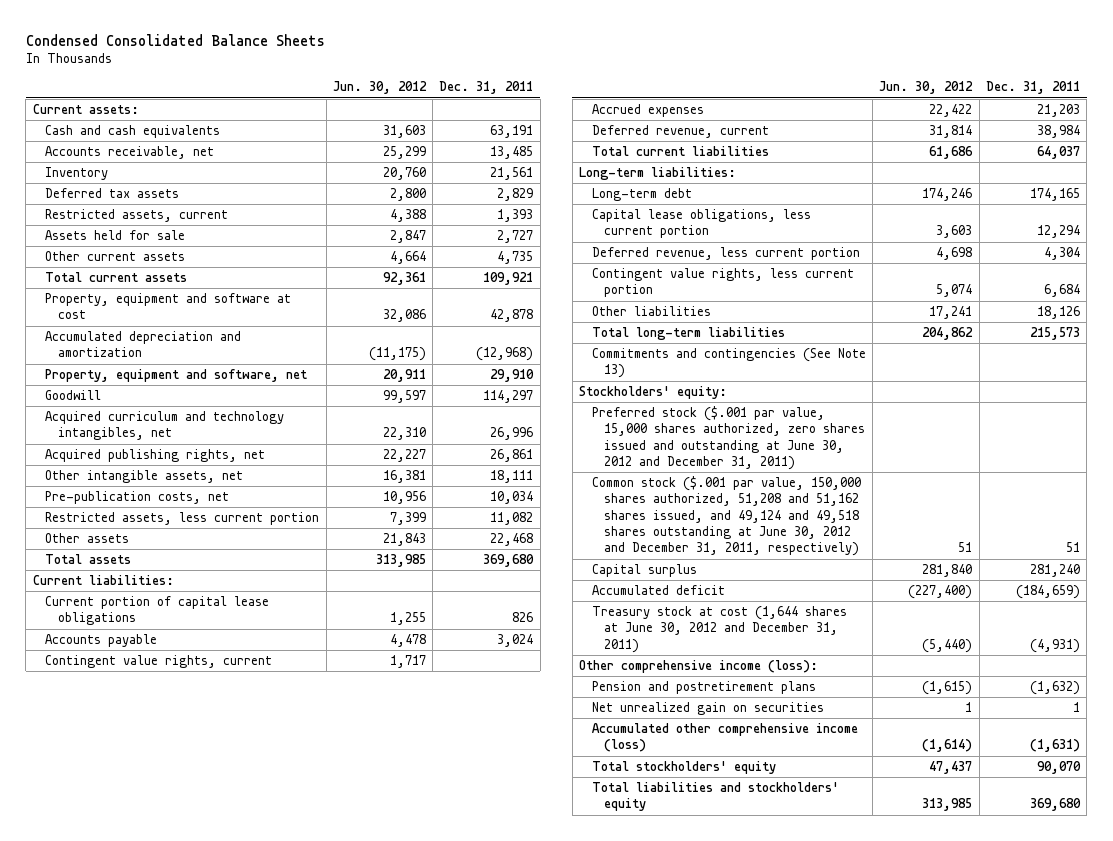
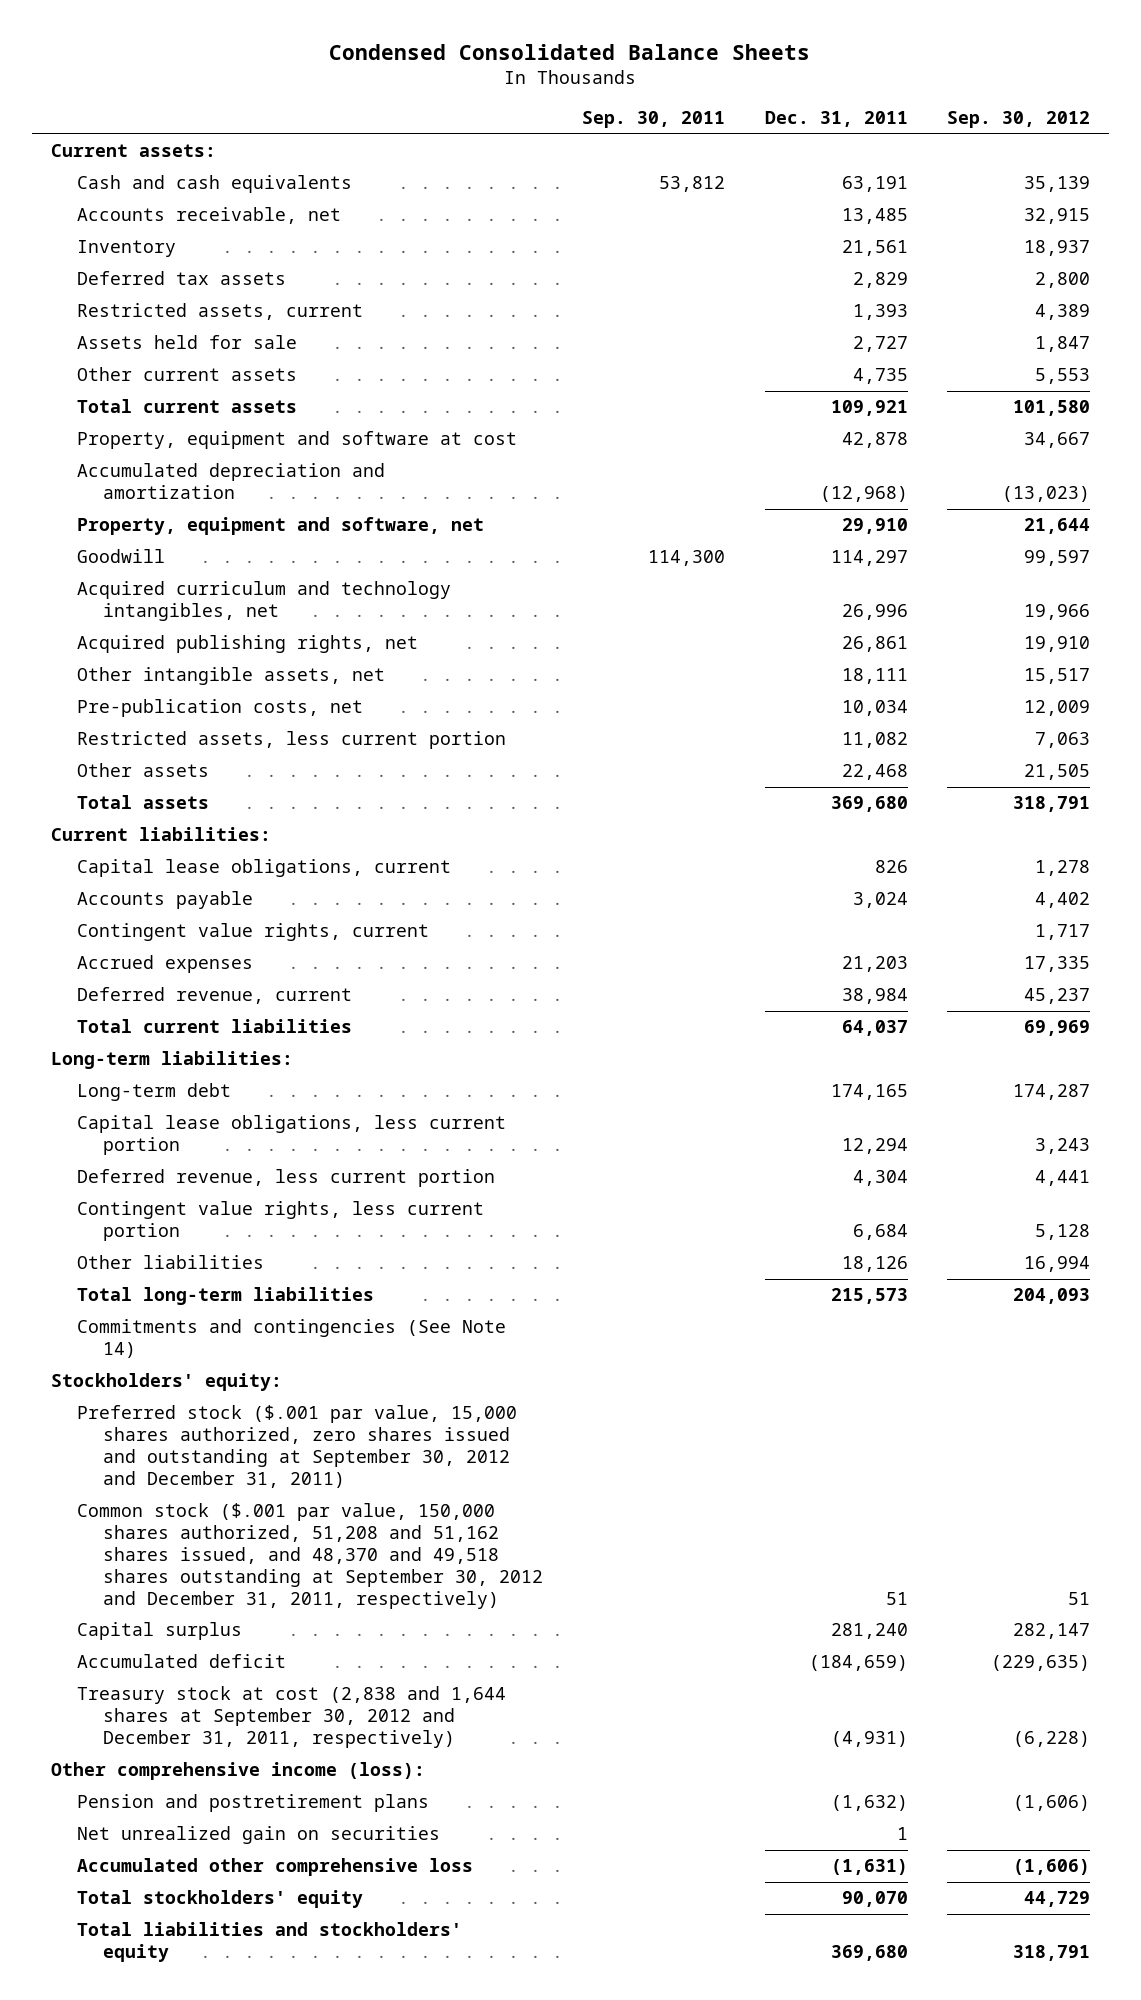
[332,81,427,95] Jun. 30, 2012 -> none
none -> [582,111,726,129] Sep. 30, 2011
none -> [946,111,1090,129] Sep. 30, 2012
[45,596,270,626] Current portion of capital lease obligations -> [77,859,452,878] Capital lease obligations, current
[591,348,866,379] Commitments and contingencies (See Note 13) -> [77,1319,507,1359] Commitments and contingencies (See Note 14)
[591,406,866,471] Preferred stock ($.001 par value, 15,000 shares authorized, zero shares issued and outstanding at June 30, 2012 and December 31, 2011) -> [77,1405,518,1489] Preferred stock ($.001 par value, 15,000 shares authorized, zero shares issued and outstanding at September 30, 2012 and December 31, 2011)
[591,476,861,557] Common stock ($.001 par value, 150,000 shares authorized, 51,208 and 51,162 shares issued, and 49,124 and 49,518 shares outstanding at June 30, 2012 and December 31, 2011, respectively) -> [77,1503,544,1610] Common stock ($.001 par value, 150,000 shares authorized, 51,208 and 51,162 shares issued, and 48,370 and 49,518 shares outstanding at September 30, 2012 and December 31, 2011, respectively)
[591,606,847,653] Treasury stock at cost (1,644 shares at June 30, 2012 and December 31, 2011) -> [77,1686,507,1749] Treasury stock at cost (2,838 and 1,644 shares at September 30, 2012 and December 31, 2011, respectively)
[591,723,858,753] Accumulated other comprehensive income (loss) -> [77,1858,474,1877] Accumulated other comprehensive loss

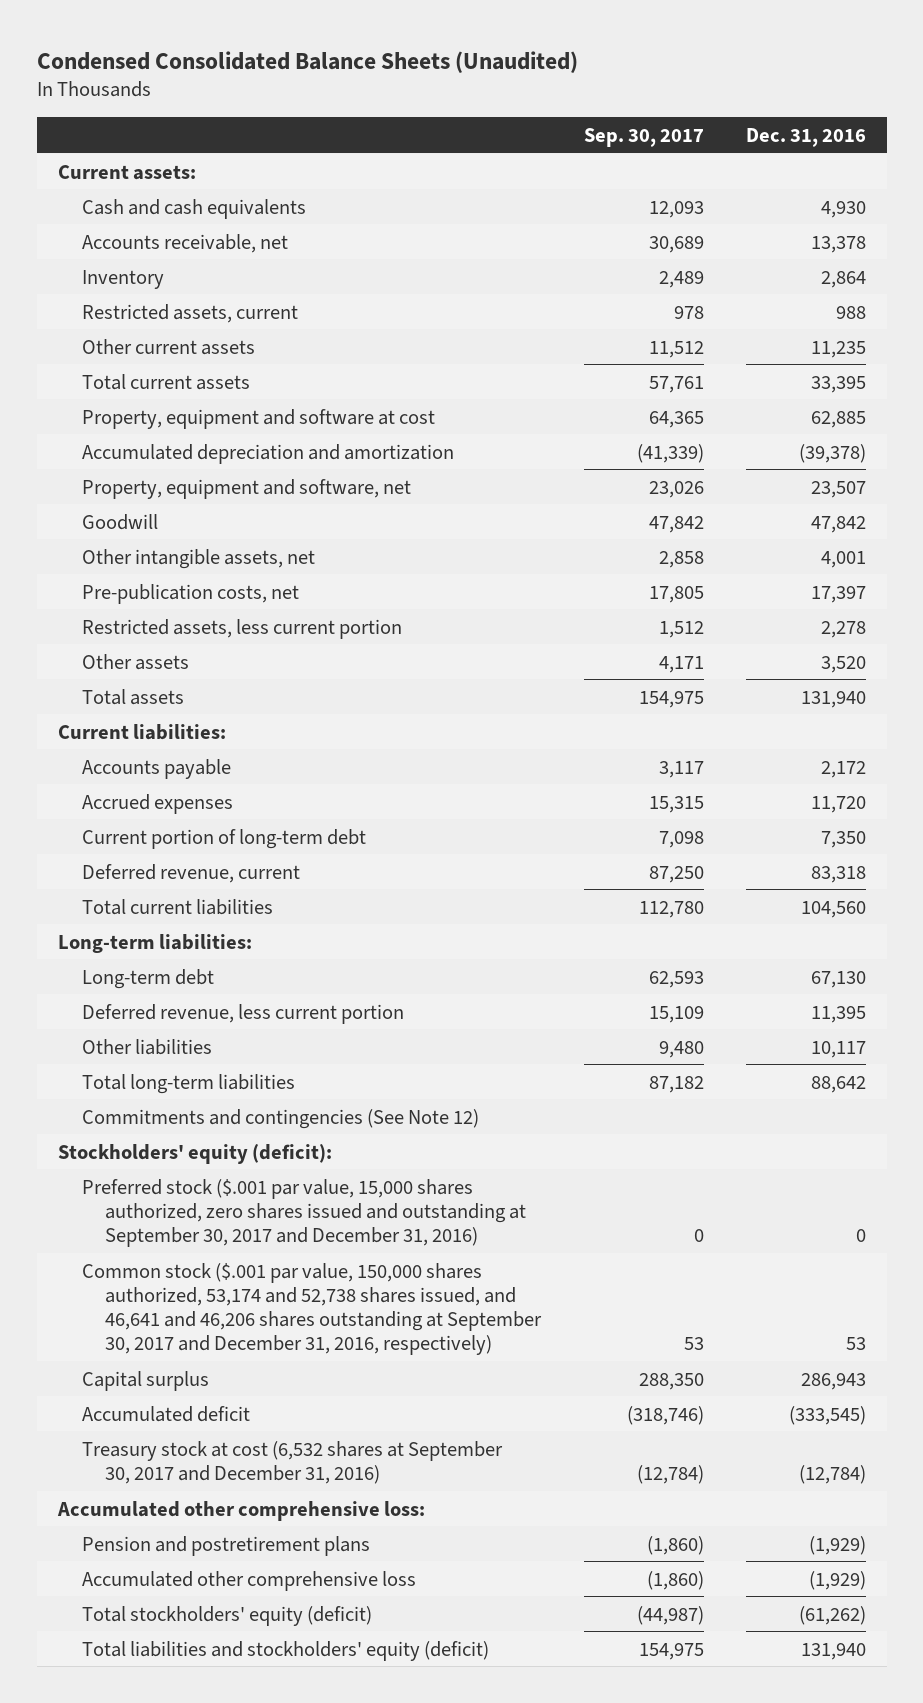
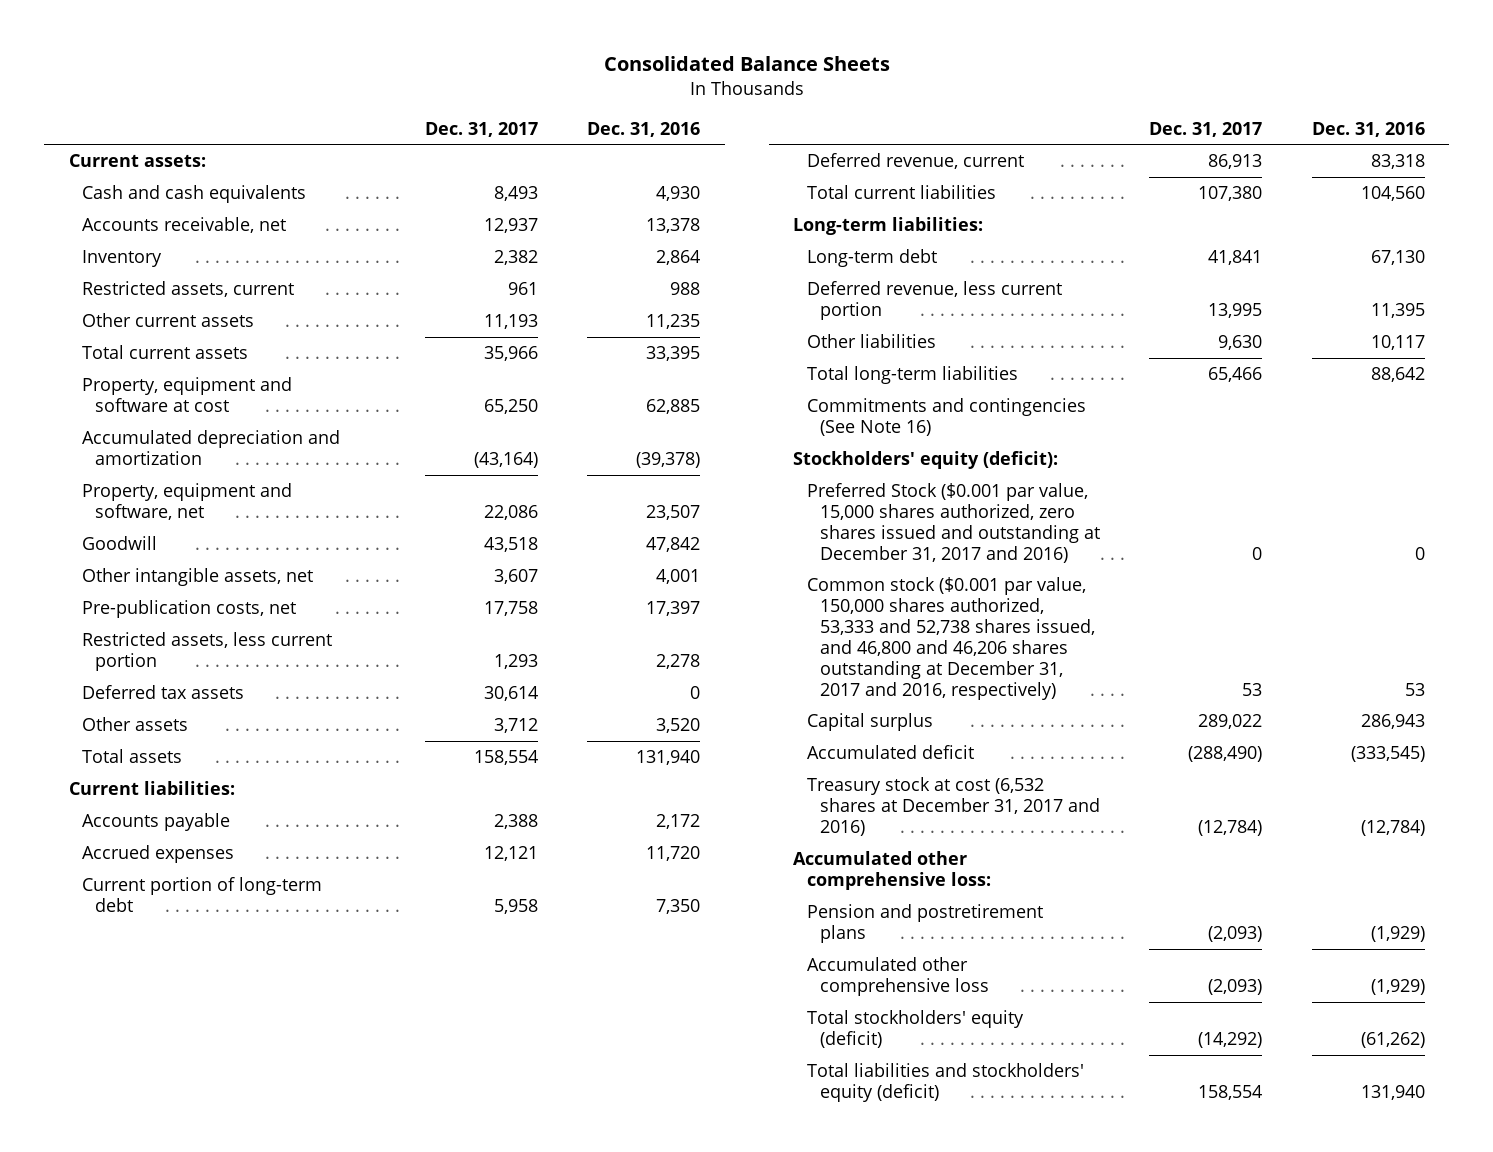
[36,50,578,73] Condensed Consolidated Balance Sheets (Unaudited) -> [603,56,890,72] Consolidated Balance Sheets
[583,127,704,147] Sep. 30, 2017 -> none
none -> [424,121,538,137] Dec. 31, 2017
none -> [81,685,244,700] Deferred tax assets
[81,1108,479,1129] Commitments and contingencies (See Note 12) -> [806,398,1086,437] Commitments and contingencies (See Note 16)
[81,1178,527,1247] Preferred stock ($.001 par value, 15,000 shares authorized, zero shares issued and outstanding at September 30, 2017 and December 31, 2016) -> [806,483,1101,563] Preferred Stock ($0.001 par value, 15,000 shares authorized, zero shares issued and outstanding at December 31, 2017 and 2016)
[81,1262,543,1356] Common stock ($.001 par value, 150,000 shares authorized, 53,174 and 52,738 shares issued, and 46,641 and 46,206 shares outstanding at September 30, 2017 and December 31, 2016, respectively) -> [806,577,1096,700] Common stock ($0.001 par value, 150,000 shares authorized, 53,333 and 52,738 shares issued, and 46,800 and 46,206 shares outstanding at December 31, 2017 and 2016, respectively)
[81,1440,503,1484] Treasury stock at cost (6,532 shares at September 30, 2017 and December 31, 2016) -> [806,777,1101,836] Treasury stock at cost (6,532 shares at December 31, 2017 and 2016)

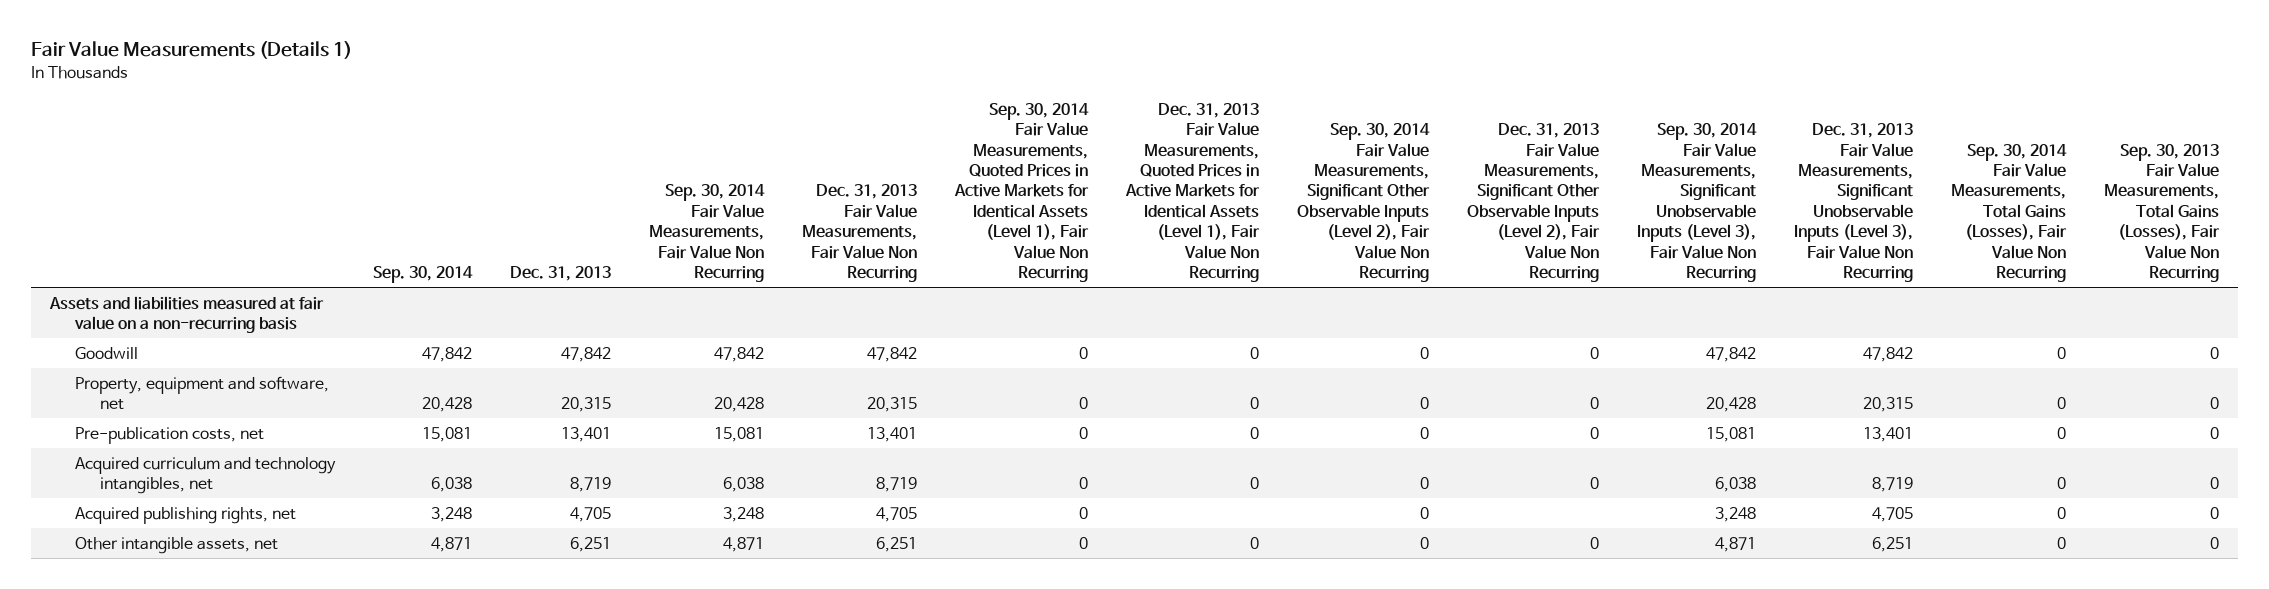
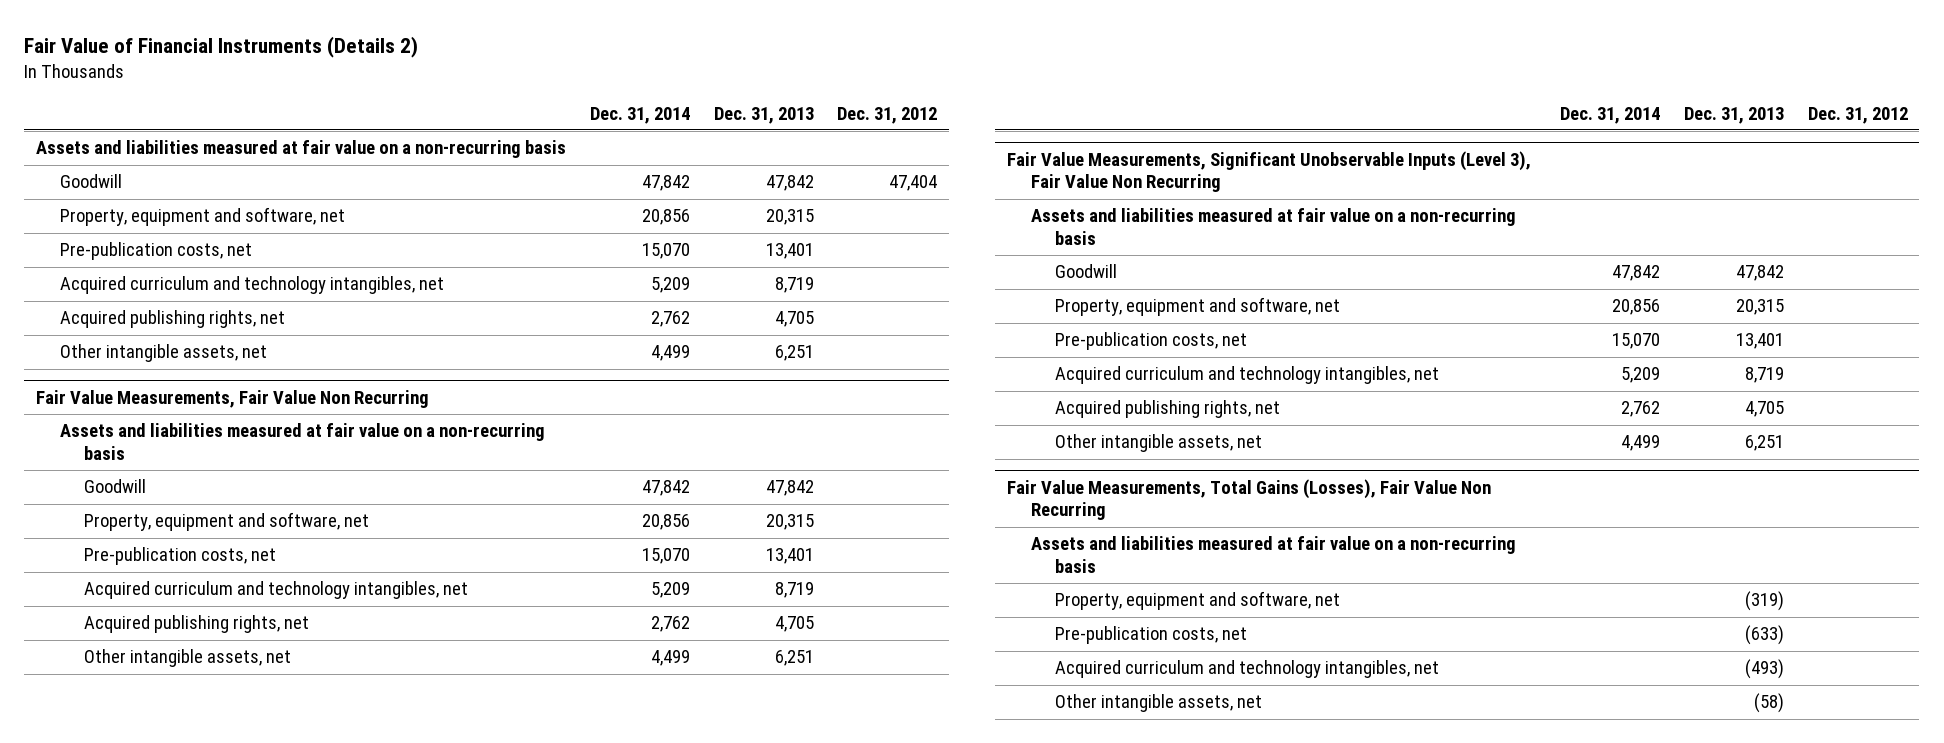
[31,41,353,60] Fair Value Measurements (Details 1) -> [24,35,419,58] Fair Value of Financial Instruments (Details 2)
[373,266,474,284] Sep. 30, 2014 -> none
[649,184,766,283] Sep. 30, 2014 Fair Value Measurements, Fair Value Non Recurring -> none
[802,184,918,283] Dec. 31, 2013 Fair Value Measurements, Fair Value Non Recurring -> none
[954,102,1090,283] Sep. 30, 2014 Fair Value Measurements, Quoted Prices in Active Markets for Identical Assets (Level 1), Fair Value Non Recurring -> none
[1125,102,1261,283] Dec. 31, 2013 Fair Value Measurements, Quoted Prices in Active Markets for Identical Assets (Level 1), Fair Value Non Recurring -> none
[1297,123,1431,283] Sep. 30, 2014 Fair Value Measurements, Significant Other Observable Inputs (Level 2), Fair Value Non Recurring -> none
[1467,123,1601,283] Dec. 31, 2013 Fair Value Measurements, Significant Other Observable Inputs (Level 2), Fair Value Non Recurring -> none
[1636,123,1757,283] Sep. 30, 2014 Fair Value Measurements, Significant Unobservable Inputs (Level 3), Fair Value Non Recurring -> none
[1793,123,1913,283] Dec. 31, 2013 Fair Value Measurements, Significant Unobservable Inputs (Level 3), Fair Value Non Recurring -> none
[1950,143,2067,283] Sep. 30, 2014 Fair Value Measurements, Total Gains (Losses), Fair Value Non Recurring -> none
[2103,143,2220,283] Sep. 30, 2013 Fair Value Measurements, Total Gains (Losses), Fair Value Non Recurring -> none
none -> [589,106,690,124] Dec. 31, 2014
none -> [837,106,938,124] Dec. 31, 2012
none -> [36,389,430,408] Fair Value Measurements, Fair Value Non Recurring
none -> [60,423,546,460] Assets and liabilities measured at fair value on a non-recurring basis
none -> [84,479,147,494] Goodwill
none -> [84,512,370,532] Property, equipment and software, net
none -> [84,547,277,566] Pre-publication costs, net
none -> [84,581,469,600] Acquired curriculum and technology intangibles, net
none -> [84,615,310,634] Acquired publishing rights, net
none -> [84,649,292,668] Other intangible assets, net
none -> [1006,150,1531,193] Fair Value Measurements, Significant Unobservable Inputs (Level 3), Fair Value Non Recurring
none -> [1030,208,1516,245] Assets and liabilities measured at fair value on a non-recurring basis
none -> [1054,264,1117,279] Goodwill
none -> [1054,297,1340,317] Property, equipment and software, net
none -> [1054,332,1247,351] Pre-publication costs, net
none -> [1054,366,1439,385] Acquired curriculum and technology intangibles, net
none -> [1054,400,1280,419] Acquired publishing rights, net
none -> [1054,434,1262,453] Other intangible assets, net
none -> [1006,478,1491,521] Fair Value Measurements, Total Gains (Losses), Fair Value Non Recurring
none -> [1030,536,1516,573] Assets and liabilities measured at fair value on a non-recurring basis
none -> [1054,591,1340,611] Property, equipment and software, net
none -> [1054,626,1247,645] Pre-publication costs, net
none -> [1054,660,1439,679] Acquired curriculum and technology intangibles, net
none -> [1054,694,1262,713] Other intangible assets, net

